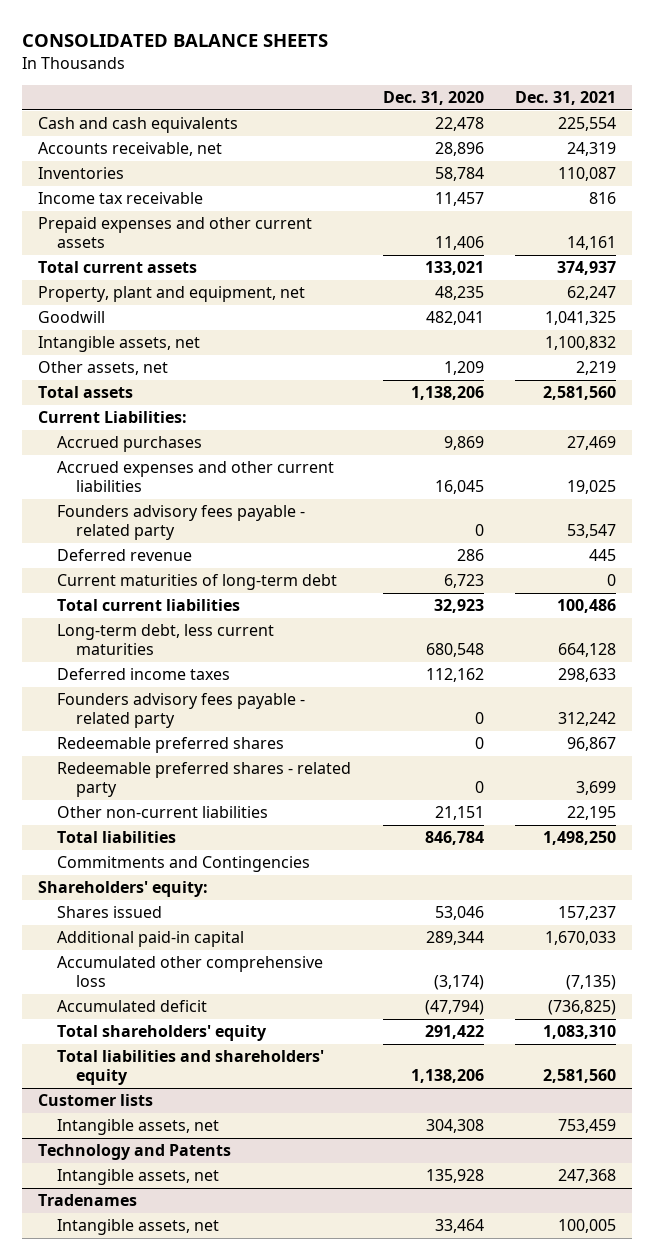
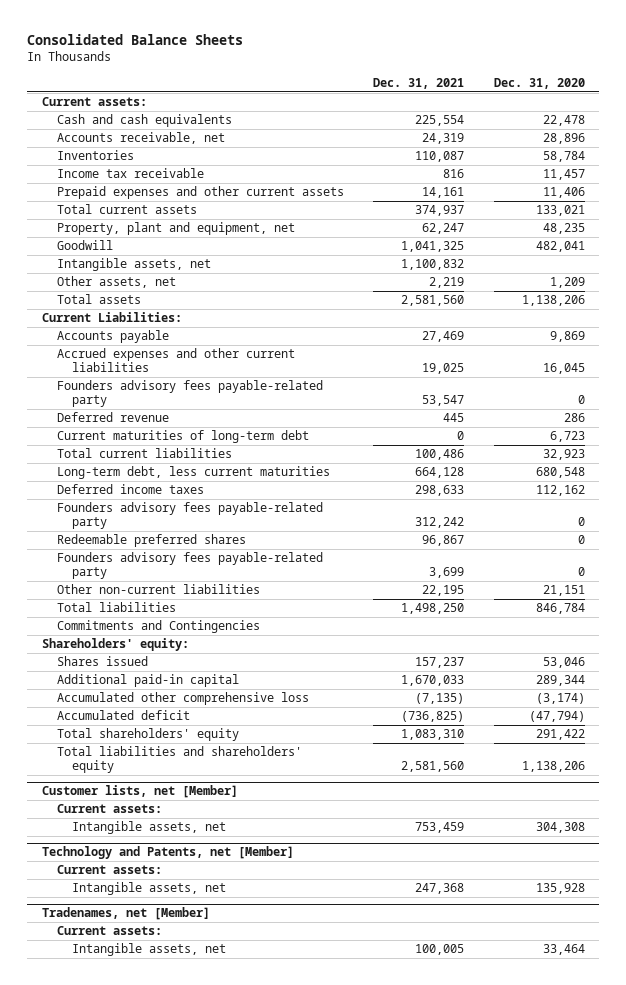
[22,34,329,48] CONSOLIDATED BALANCE SHEETS -> [26,34,243,46] Consolidated Balance Sheets
none -> [41,97,147,107] Current assets:
[57,436,203,453] Accrued purchases -> [56,330,169,344] Accounts payable
[57,505,306,541] Founders advisory fees payable - related party -> [56,380,323,408] Founders advisory fees payable-related party
[57,693,306,729] Founders advisory fees payable - related party -> [56,502,323,530] Founders advisory fees payable-related party
[57,762,352,798] Redeemable preferred shares - related party -> [56,552,323,580] Founders advisory fees payable-related party
[38,1094,154,1107] Customer lists -> [41,785,238,799] Customer lists, net [Member]
none -> [56,804,162,814] Current assets:
[38,1144,232,1161] Technology and Patents -> [41,846,294,860] Technology and Patents, net [Member]
none -> [56,865,162,875] Current assets:
[38,1194,138,1207] Tradenames -> [41,907,210,921] Tradenames, net [Member]
none -> [56,926,162,936] Current assets:

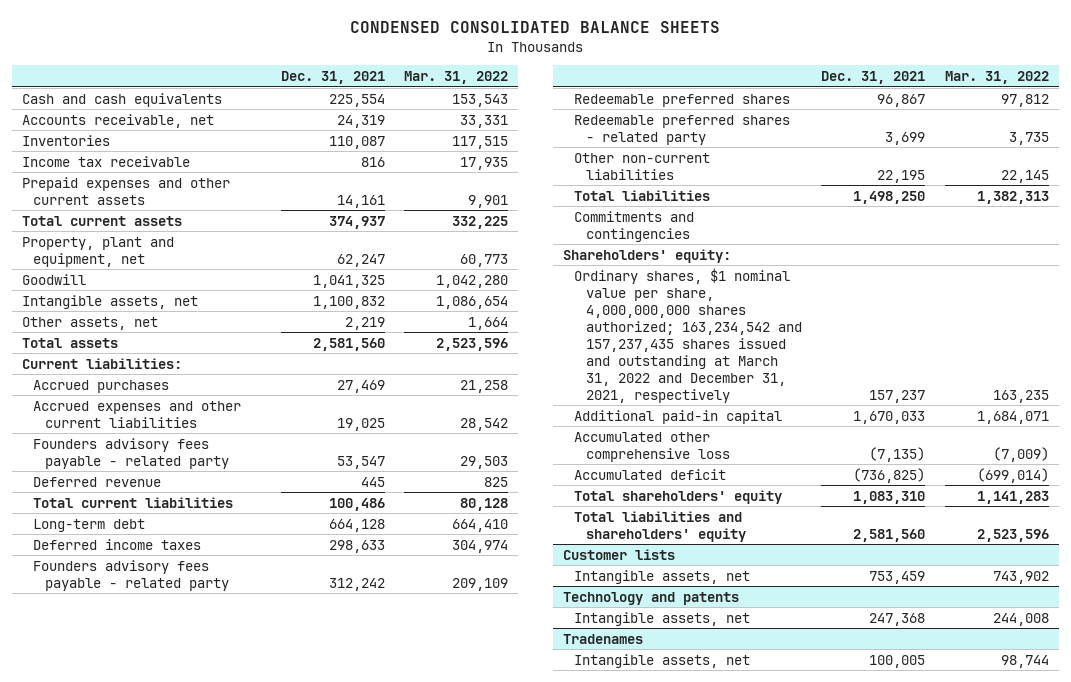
[26,34,243,46] Consolidated Balance Sheets -> [350,21,721,34] CONDENSED CONSOLIDATED BALANCE SHEETS
[493,77,585,89] Dec. 31, 2020 -> none
none -> [404,70,509,84] Mar. 31, 2022
[41,97,147,107] Current assets: -> none
[41,312,182,323] Current Liabilities: -> [21,357,182,369] Current liabilities:
[56,330,169,344] Accounts payable -> [33,379,170,393] Accrued purchases
[56,380,323,408] Founders advisory fees payable-related party -> [33,437,229,469] Founders advisory fees payable - related party
[56,430,309,444] Current maturities of long-term debt -> none
[56,466,330,480] Long-term debt, less current maturities -> [33,518,146,532] Long-term debt
[56,502,323,530] Founders advisory fees payable-related party -> [33,559,229,591] Founders advisory fees payable - related party
[56,552,323,580] Founders advisory fees payable-related party -> [574,114,791,145] Redeemable preferred shares - related party
[56,620,260,634] Commitments and Contingencies -> [574,210,695,242] Commitments and contingencies
[56,656,148,667] Shares issued -> [574,267,802,403] Ordinary shares, $1 nominal value per share, 4,000,000,000 shares authorized; 163,234,542 and 157,237,435 shares issued and outstanding at March 31, 2022 and December 31, 2021, respectively
[56,804,162,814] Current assets: -> none
[41,785,238,799] Customer lists, net [Member] -> [562,548,675,560] Customer lists
[56,865,162,875] Current assets: -> none
[41,846,294,860] Technology and Patents, net [Member] -> [562,591,739,605] Technology and patents
[56,926,162,936] Current assets: -> none
[41,907,210,921] Tradenames, net [Member] -> [562,633,643,644] Tradenames

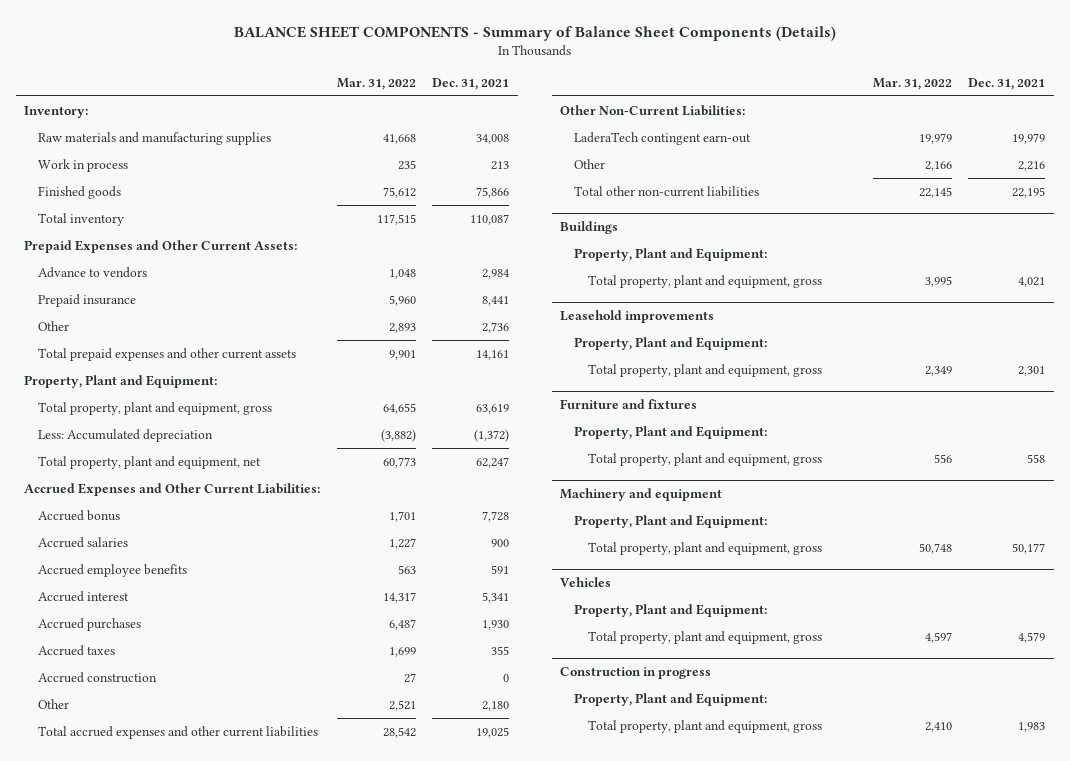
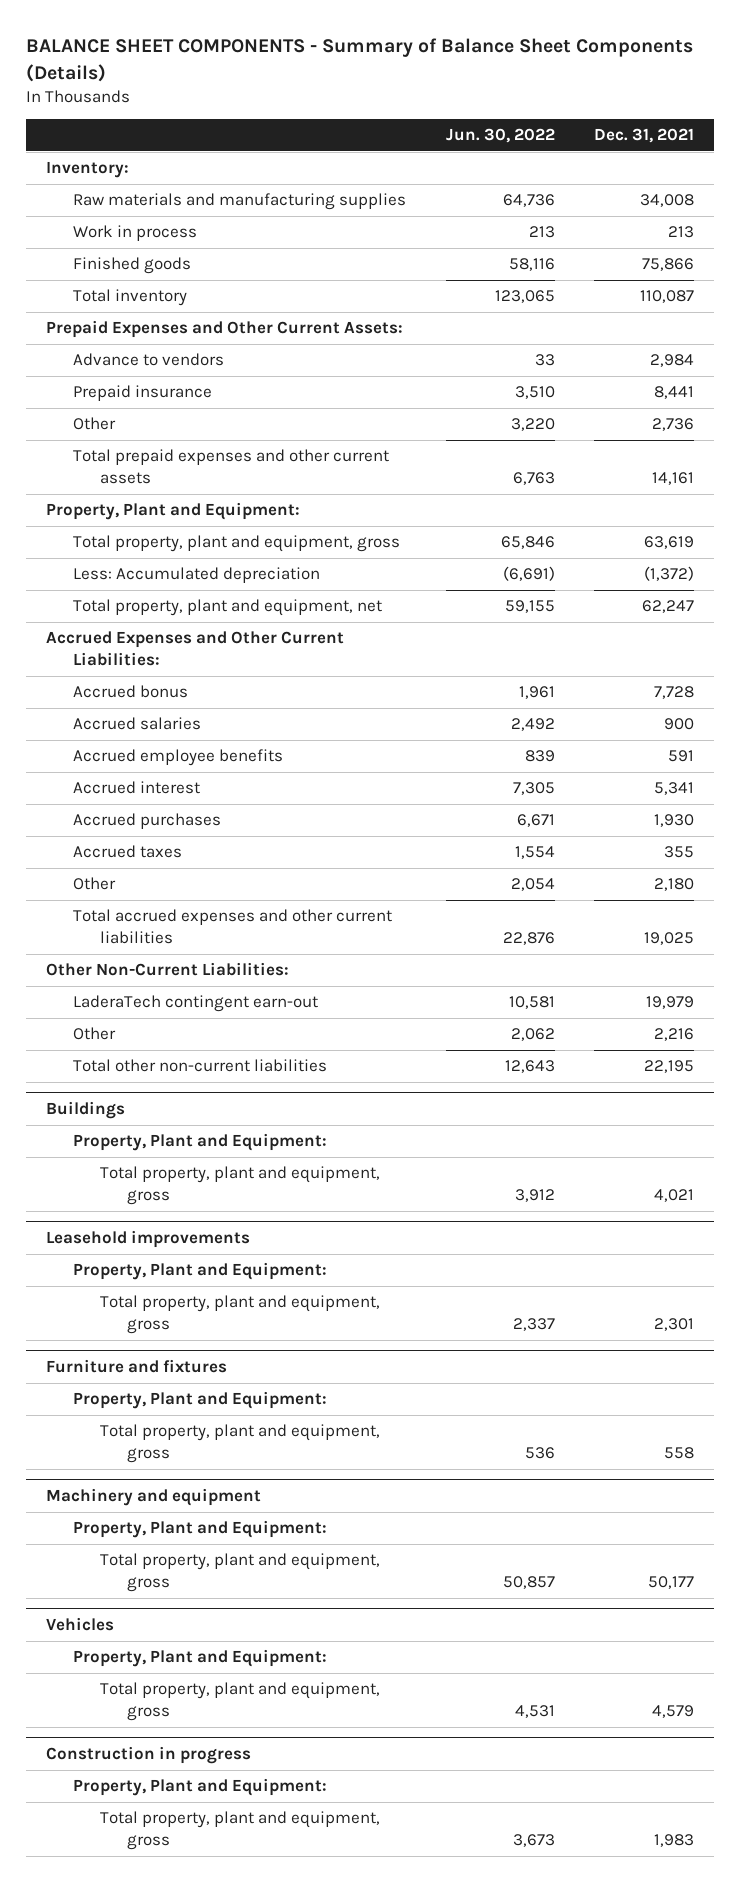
[336,77,416,90] Mar. 31, 2022 -> none
none -> [445,128,555,144] Jun. 30, 2022
[37,671,157,683] Accrued construction -> none

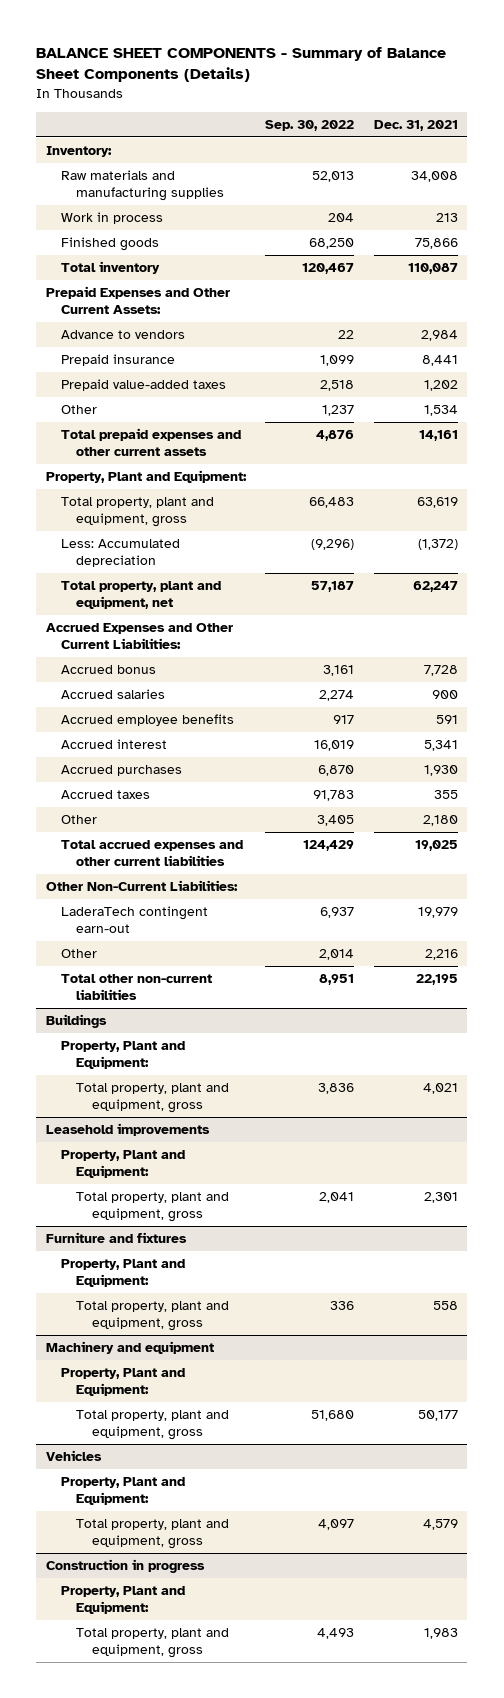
[445,128,555,144] Jun. 30, 2022 -> none
none -> [265,119,355,131] Sep. 30, 2022
none -> [61,379,227,392] Prepaid value-added taxes
[652,418,695,432] 2,736 -> [423,405,458,417] 1,534

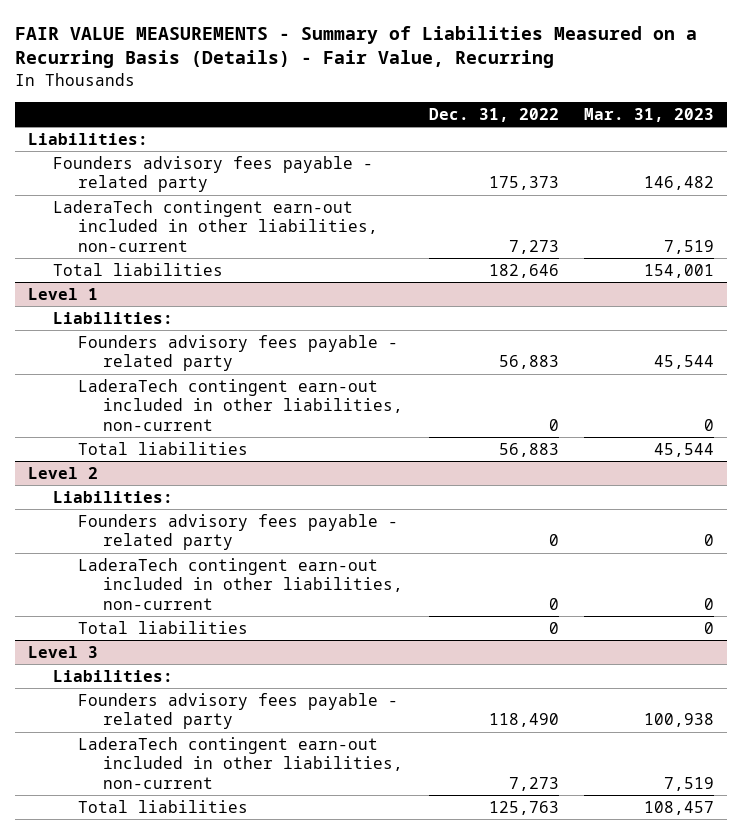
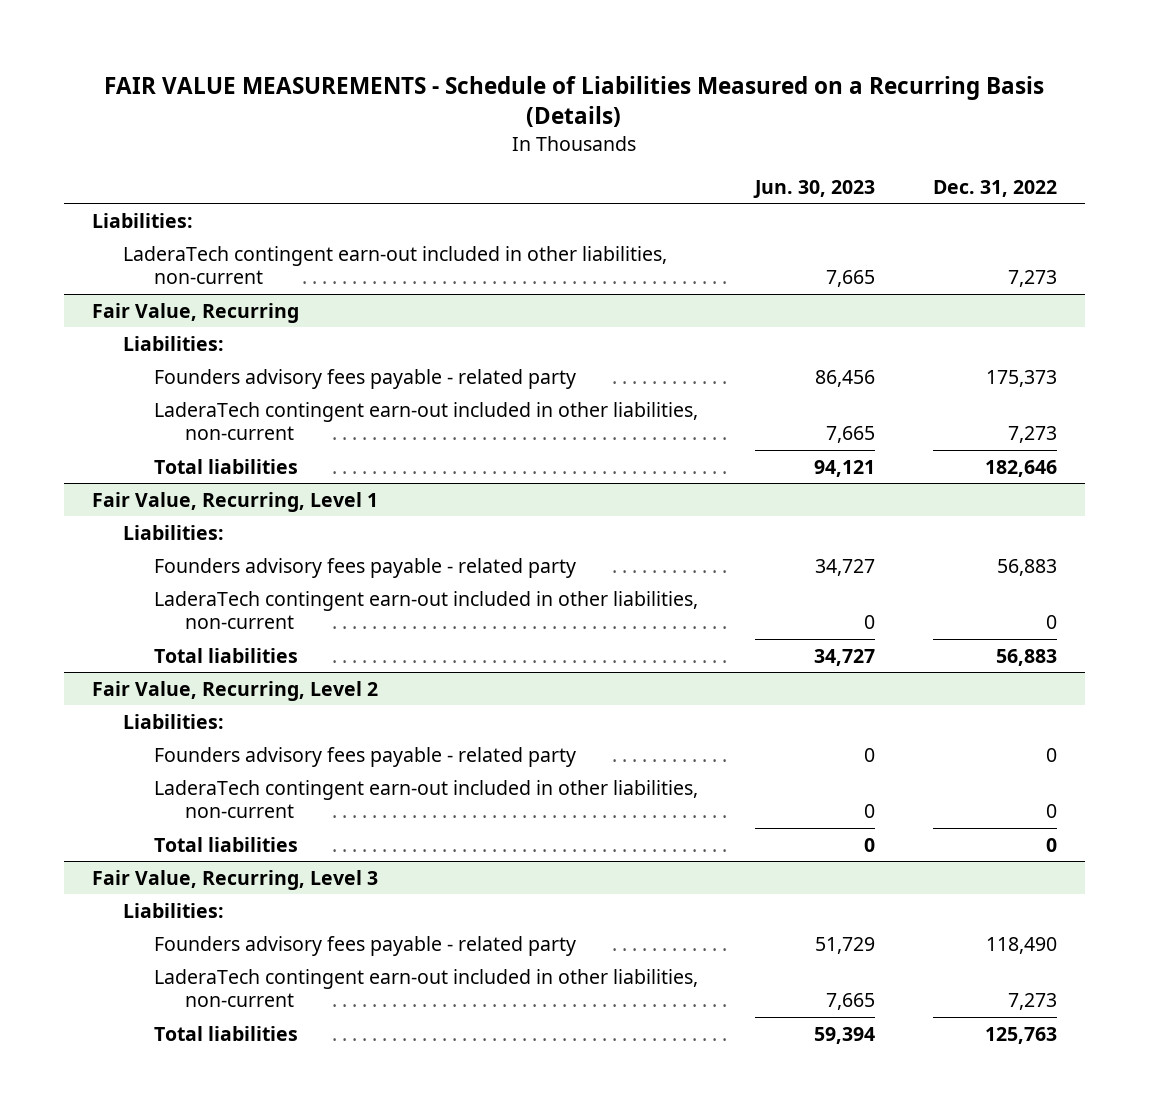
[15,25,698,69] FAIR VALUE MEASUREMENTS - Summary of Liabilities Measured on a Recurring Basis (Details) - Fair Value, Recurring -> [104,75,1045,128] FAIR VALUE MEASUREMENTS - Schedule of Liabilities Measured on a Recurring Basis (Details)
[584,107,715,122] Mar. 31, 2023 -> none
none -> [753,179,876,198] Jun. 30, 2023
none -> [123,245,668,285] LaderaTech contingent earn-out included in other liabilities, non-current
none -> [92,302,300,323] Fair Value, Recurring
none -> [123,335,225,351] Liabilities:
[28,287,99,300] Level 1 -> none
none -> [92,491,379,512] Fair Value, Recurring, Level 1
[28,466,99,479] Level 2 -> none
none -> [92,680,379,701] Fair Value, Recurring, Level 2
[28,645,99,658] Level 3 -> none
none -> [92,869,379,890] Fair Value, Recurring, Level 3

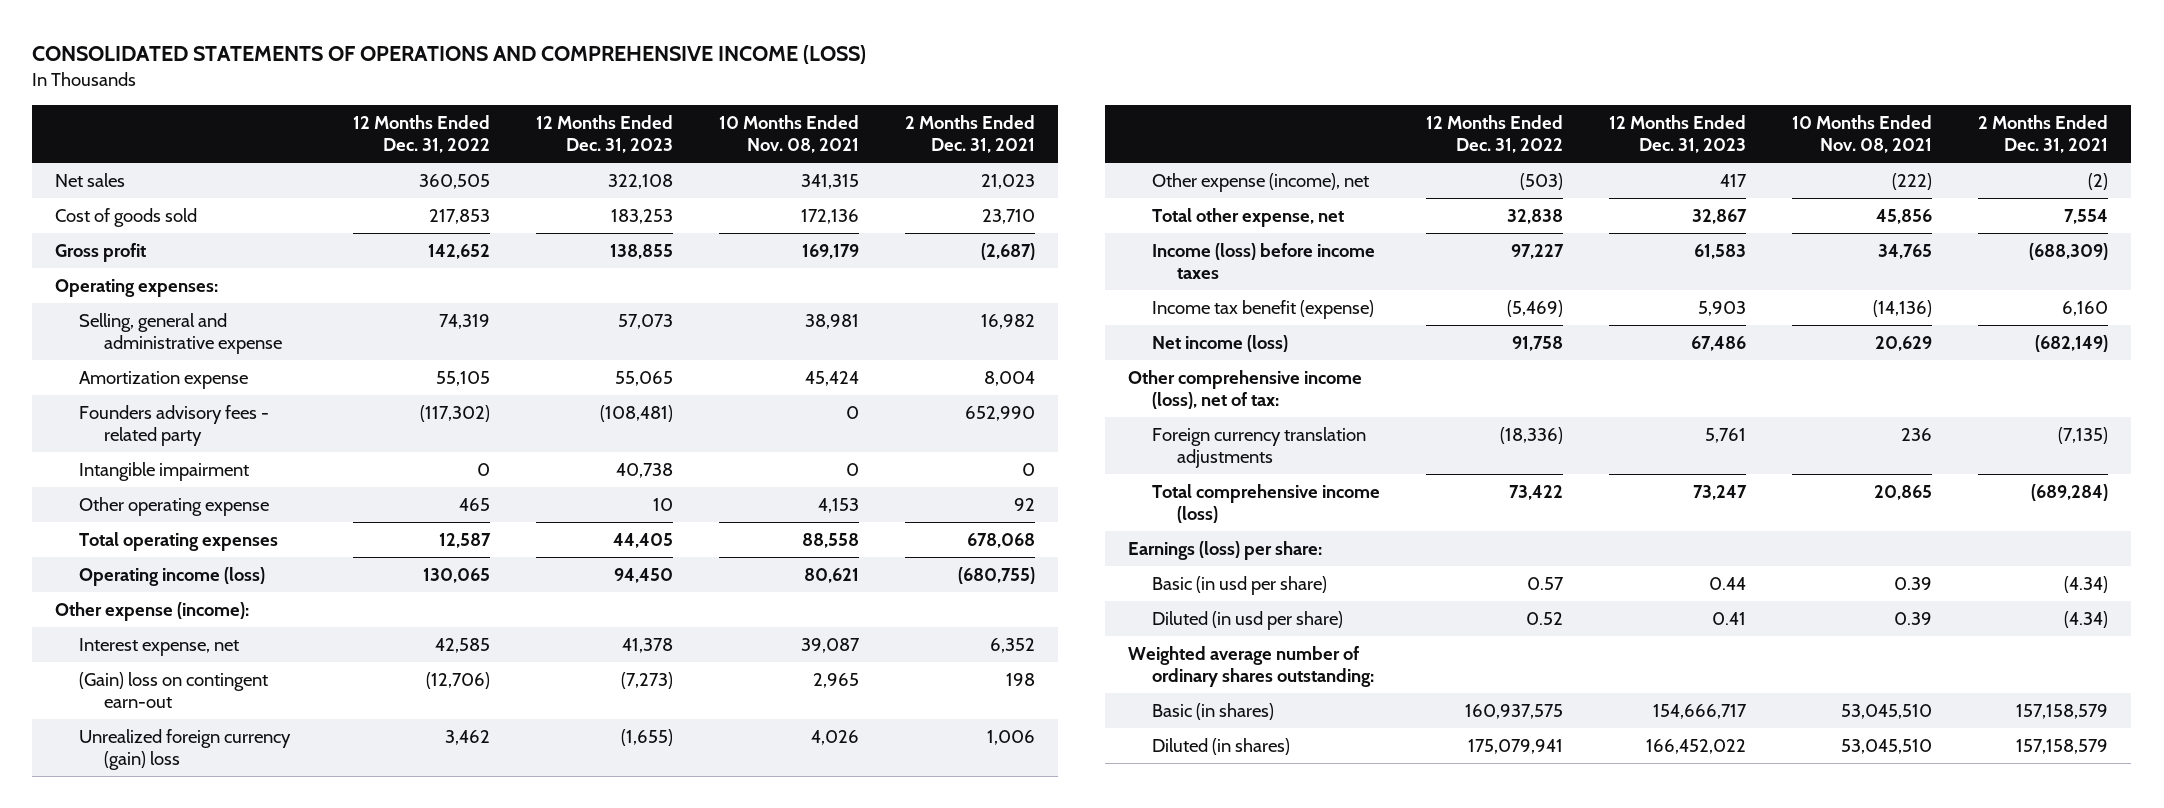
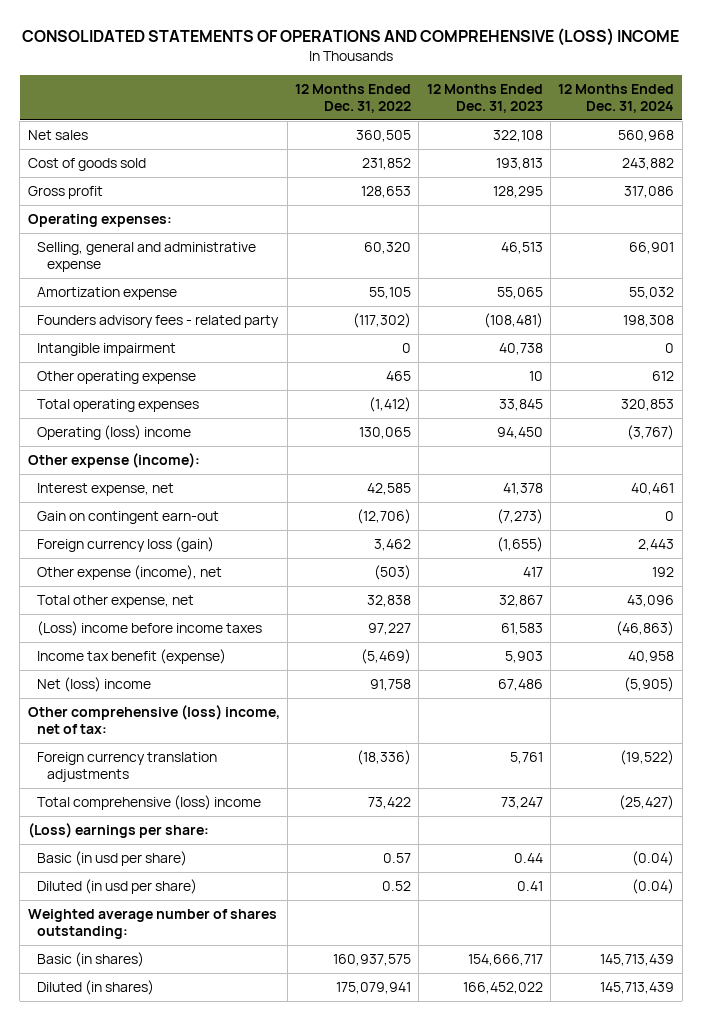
[32,45,867,65] CONSOLIDATED STATEMENTS OF OPERATIONS AND COMPREHENSIVE INCOME (LOSS) -> [21,27,679,46] CONSOLIDATED STATEMENTS OF OPERATIONS AND COMPREHENSIVE (LOSS) INCOME
[719,115,860,153] 10 Months Ended Nov. 08, 2021 -> none
[905,115,1036,153] 2 Months Ended Dec. 31, 2021 -> none
none -> [558,83,675,113] 12 Months Ended Dec. 31, 2024
[429,209,491,225] 217,853 -> [362,158,412,171] 231,852
[611,209,674,225] 183,253 -> [495,158,543,171] 193,813
[428,244,491,260] 142,652 -> [361,186,412,199] 128,653
[610,244,674,260] 138,855 -> [492,186,543,199] 128,295
[439,314,491,330] 74,319 -> [364,242,412,255] 60,320
[618,314,674,330] 57,073 -> [500,242,543,255] 46,513
[439,533,492,549] 12,587 -> [369,397,412,413] (1,412)
[613,533,674,549] 44,405 -> [498,399,543,412] 33,845
[79,567,266,587] Operating income (loss) -> [37,425,192,441] Operating (loss) income
[79,672,269,708] (Gain) loss on contingent earn-out -> [37,511,220,525] Gain on contingent earn-out
[79,729,292,770] Unrealized foreign currency (gain) loss -> [37,537,215,553] Foreign currency loss (gain)
[1152,243,1376,279] Income (loss) before income taxes -> [37,621,263,637] (Loss) income before income taxes
[1152,335,1289,353] Net income (loss) -> [37,677,152,693] Net (loss) income
[1128,370,1363,409] Other comprehensive income (loss), net of tax: -> [27,705,280,735] Other comprehensive (loss) income, net of tax:
[1152,484,1381,523] Total comprehensive income (loss) -> [37,795,262,811] Total comprehensive (loss) income
[1128,541,1323,561] Earnings (loss) per share: -> [27,823,209,839] (Loss) earnings per share:
[1128,646,1375,687] Weighted average number of ordinary shares outstanding: -> [27,909,277,940] Weighted average number of shares outstanding:

